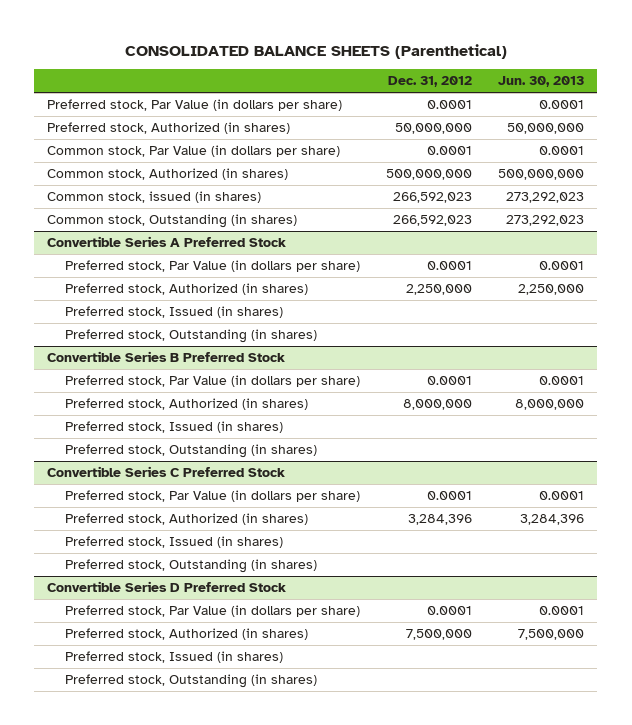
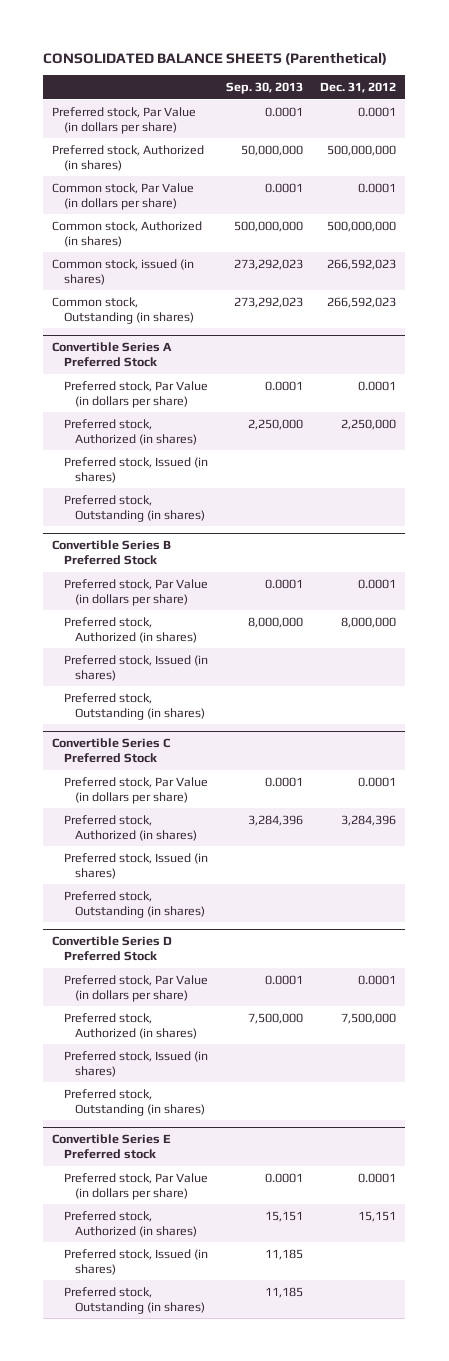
[498,76,585,88] Jun. 30, 2013 -> none
none -> [225,82,303,95] Sep. 30, 2013
[395,123,473,135] 50,000,000 -> [327,144,397,156] 500,000,000
none -> [52,1134,172,1160] Convertible Series E Preferred stock
none -> [63,1172,208,1200] Preferred stock, Par Value (in dollars per share)
none -> [63,1210,198,1237] Preferred stock, Authorized (in shares)
none -> [63,1248,208,1275] Preferred stock, Issued (in shares)
none -> [63,1286,206,1314] Preferred stock, Outstanding (in shares)

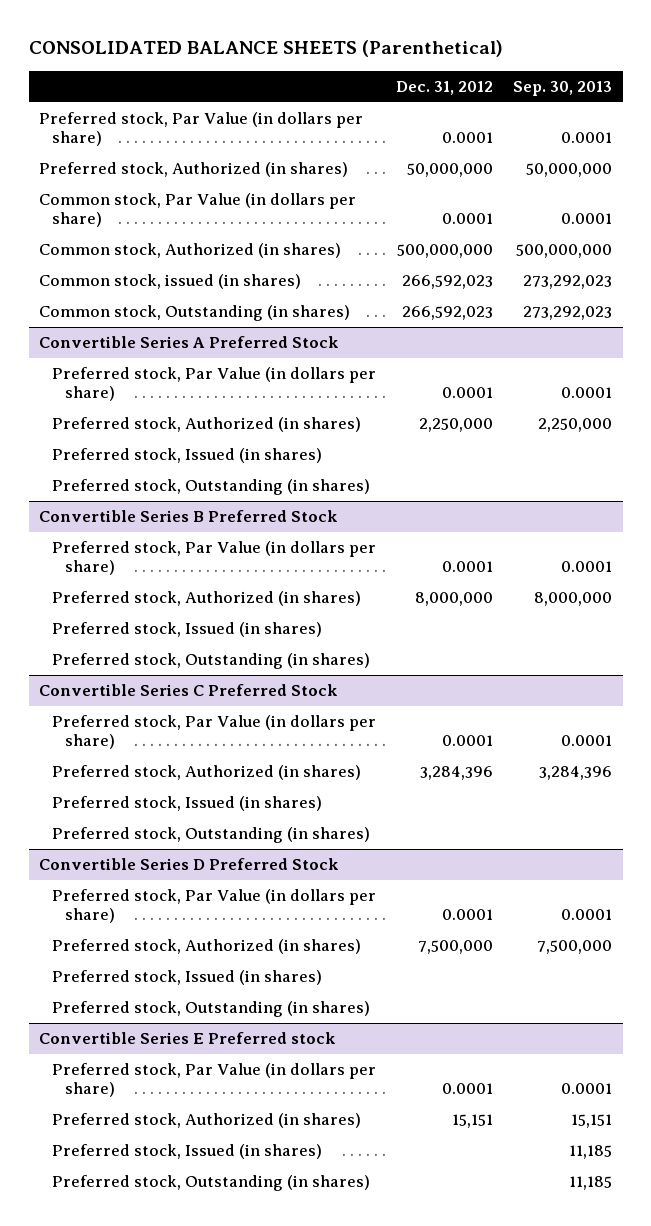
[327,144,397,156] 500,000,000 -> [407,163,494,178] 50,000,000

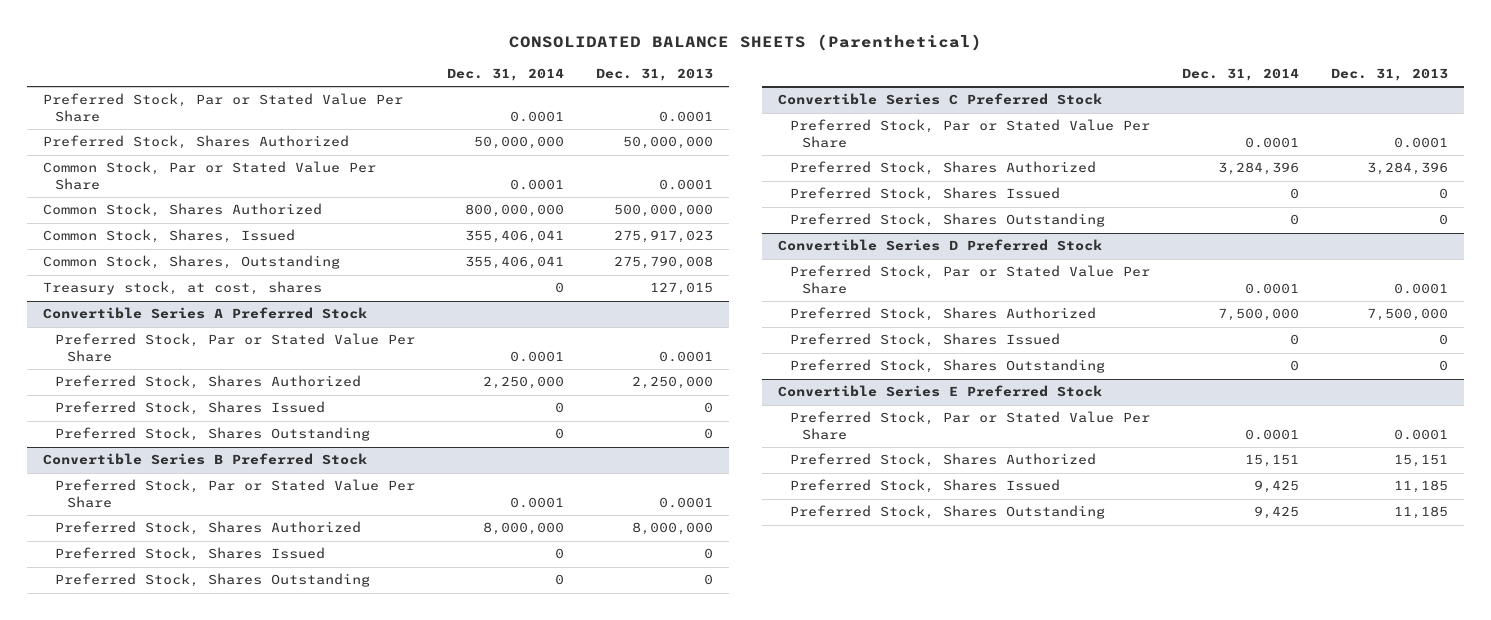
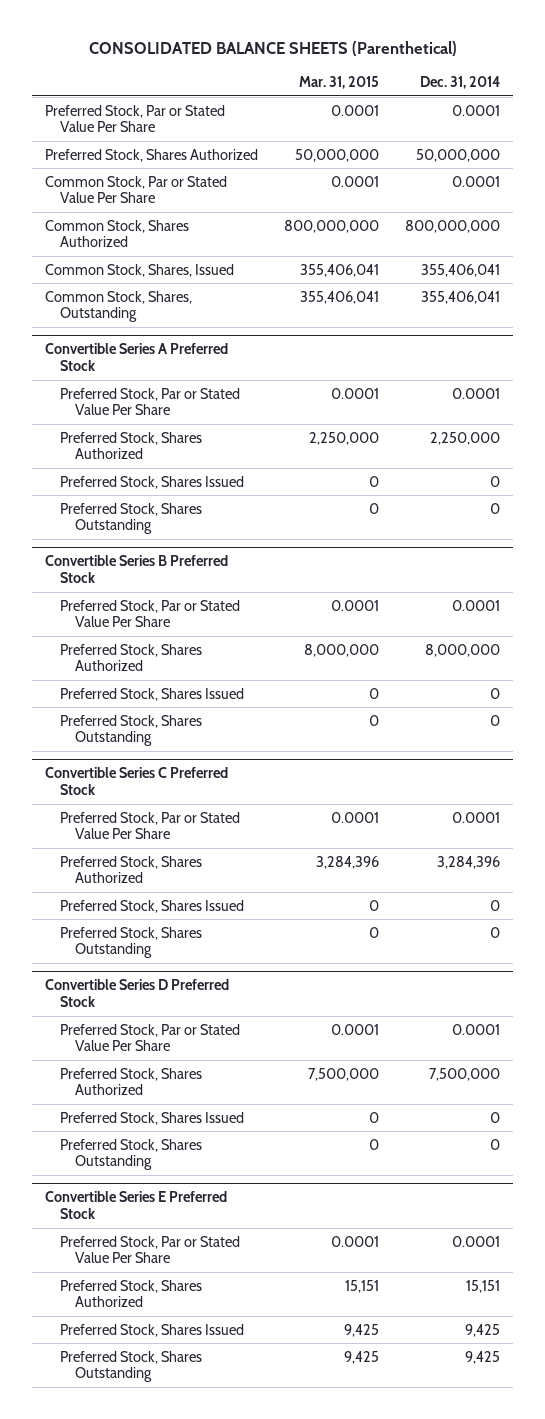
[596,67,714,81] Dec. 31, 2013 -> none
none -> [299,76,380,90] Mar. 31, 2015
[43,281,323,296] Treasury stock, at cost, shares -> none

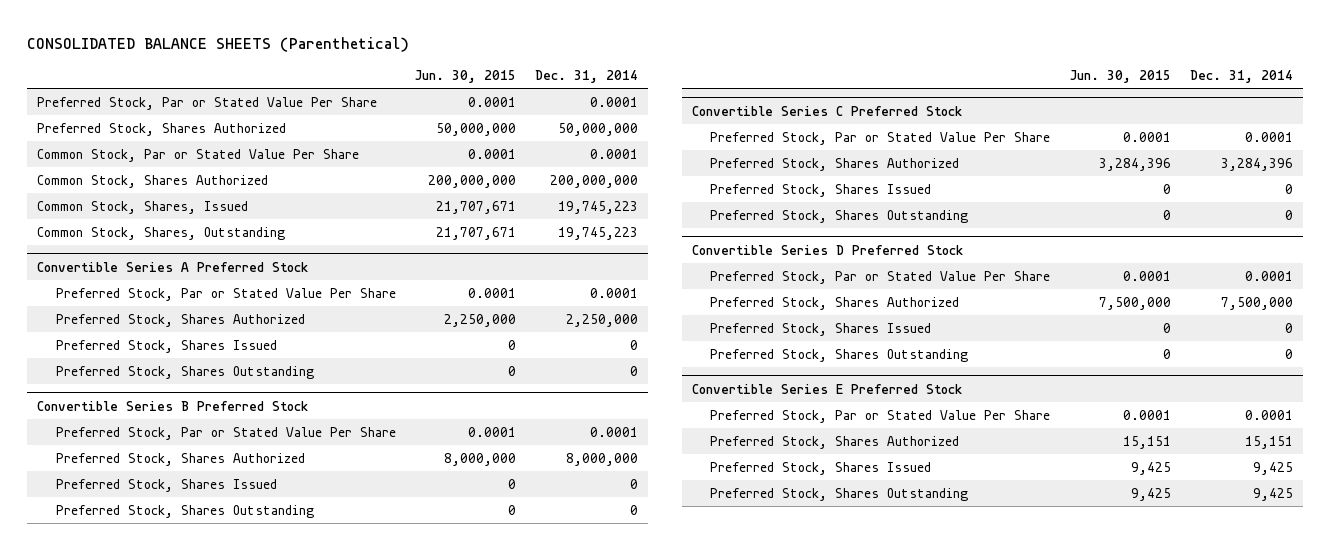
[299,76,380,90] Mar. 31, 2015 -> none
none -> [415,69,517,83] Jun. 30, 2015
[404,219,500,233] 800,000,000 -> [550,174,639,188] 200,000,000
[420,263,500,277] 355,406,041 -> [558,200,639,214] 19,745,223
[420,290,500,304] 355,406,041 -> [558,226,639,240] 19,745,223

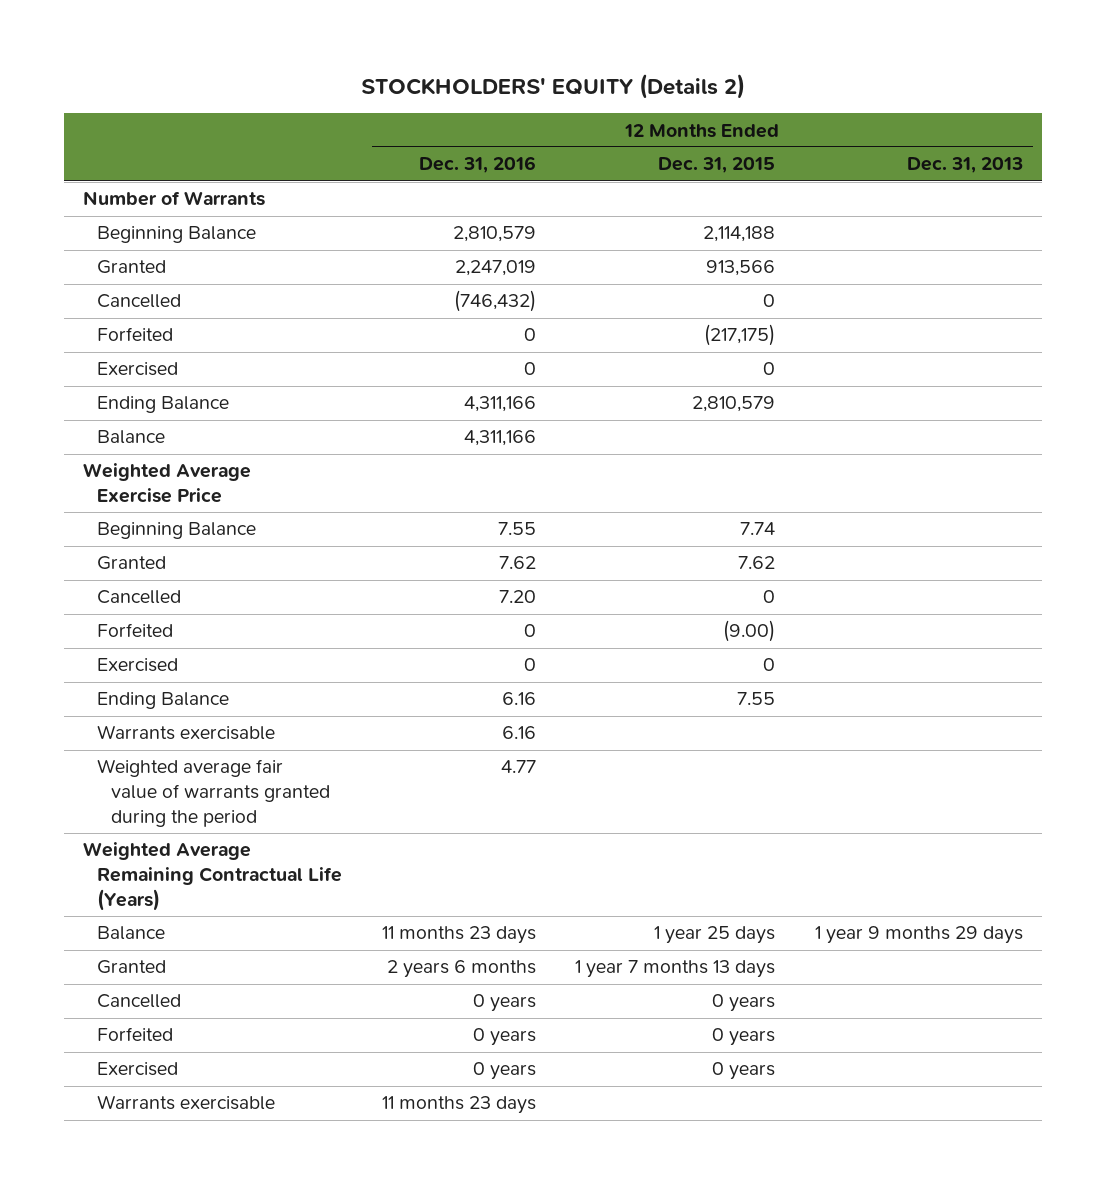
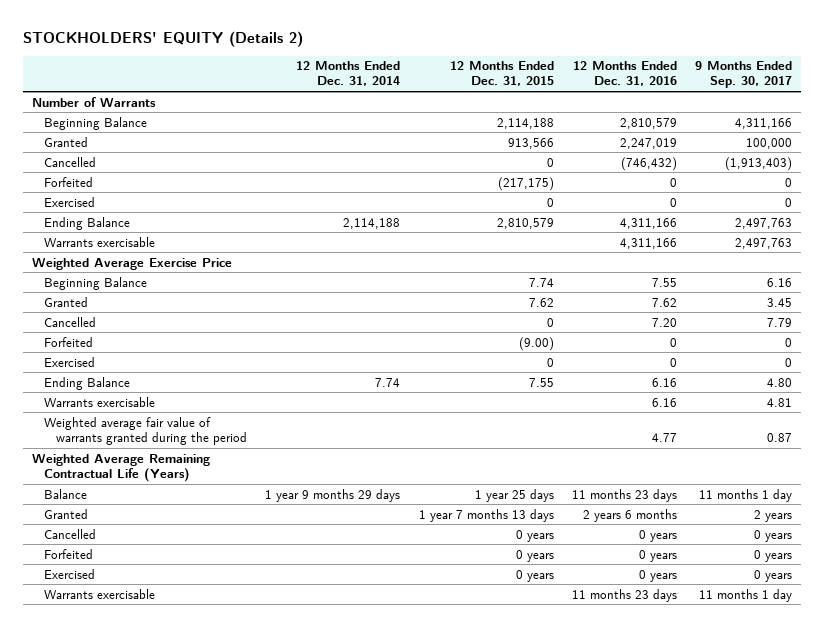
[906,157,1023,174] Dec. 31, 2013 -> none
none -> [296,61,401,87] 12 Months Ended Dec. 31, 2014
none -> [695,61,793,89] 9 Months Ended Sep. 30, 2017
[97,430,166,445] Balance -> [44,236,156,247] Warrants exercisable

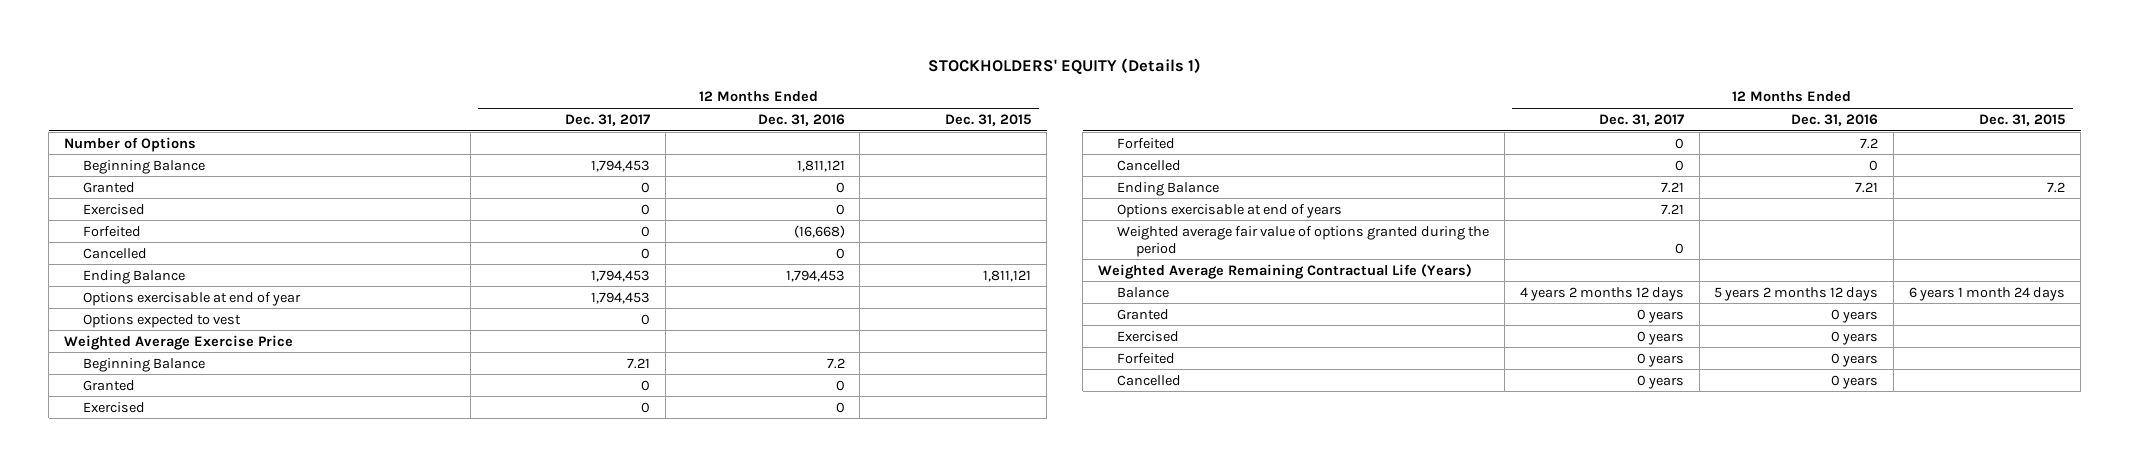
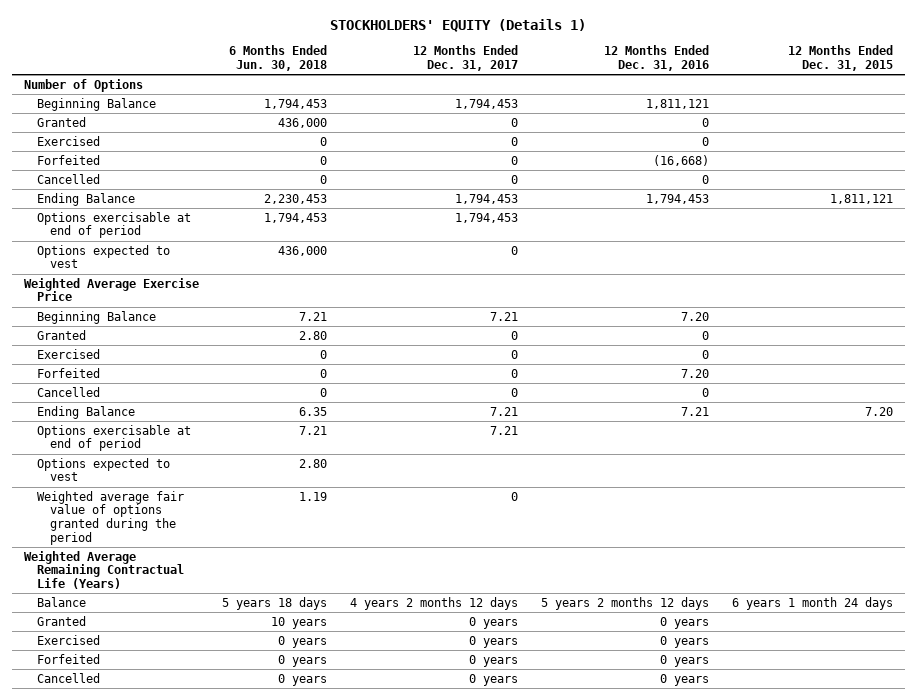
none -> [228,45,327,72] 6 Months Ended Jun. 30, 2018
[83,291,302,306] Options exercisable at end of year -> [36,211,191,239] Options exercisable at end of period
[826,357,845,369] 7.2 -> [681,311,710,321] 7.20
[1860,137,1879,149] 7.2 -> [681,368,710,378] 7.20
[2047,181,2066,193] 7.2 -> [865,406,894,416] 7.20
[1116,203,1342,218] Options exercisable at end of years -> [36,424,191,452] Options exercisable at end of period
none -> [36,457,170,482] Options expected to vest

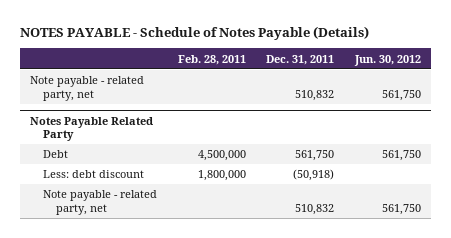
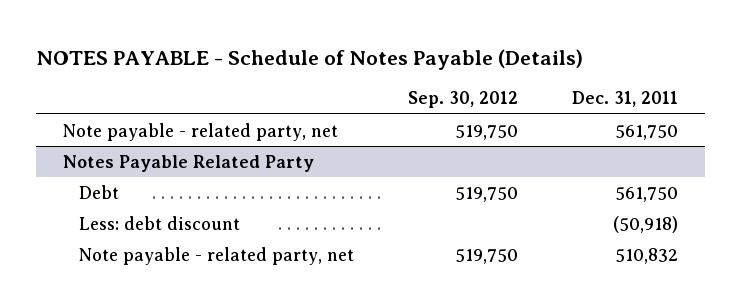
[177,54,246,65] Feb. 28, 2011 -> none
[353,54,421,66] Jun. 30, 2012 -> none
none -> [408,91,519,109] Sep. 30, 2012
[295,89,335,101] 510,832 -> [615,124,679,140] 561,750

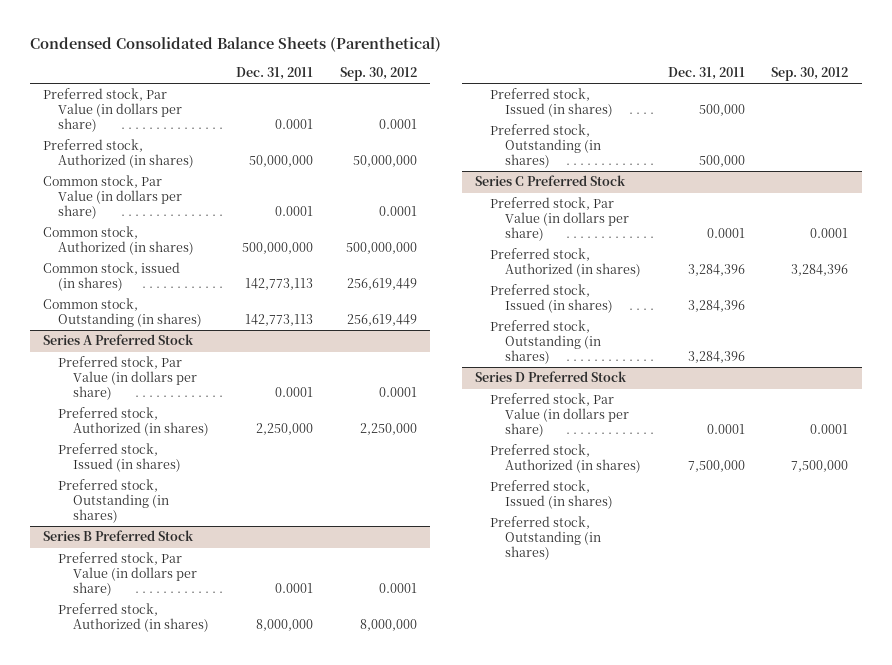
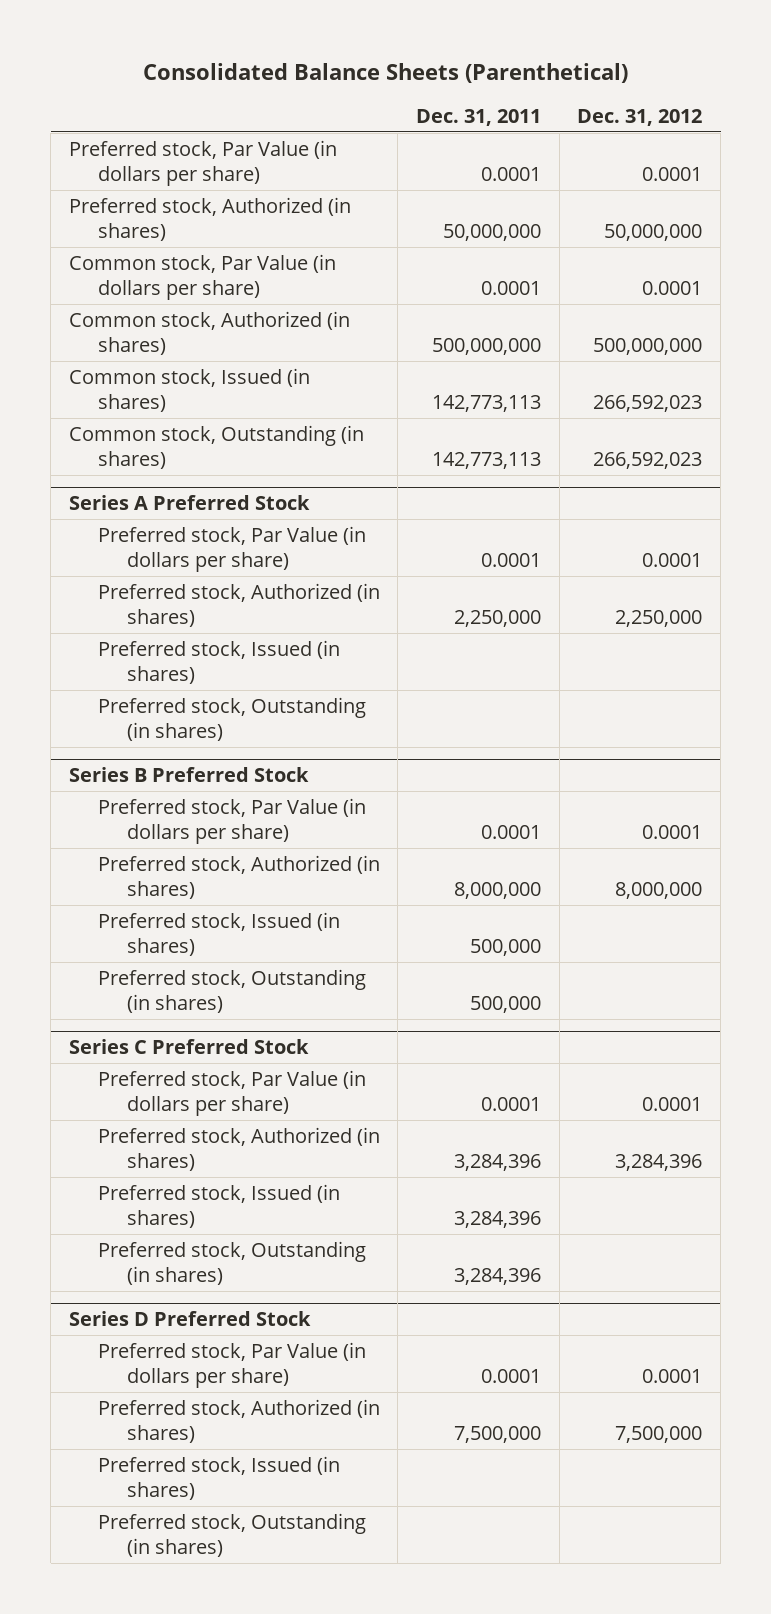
[30,37,442,53] Condensed Consolidated Balance Sheets (Parenthetical) -> [142,63,628,84] Consolidated Balance Sheets (Parenthetical)
[339,67,417,82] Sep. 30, 2012 -> none
none -> [577,108,703,126] Dec. 31, 2012
[43,262,181,292] Common stock, issued (in shares) -> [68,367,310,412] Common stock, Issued (in shares)

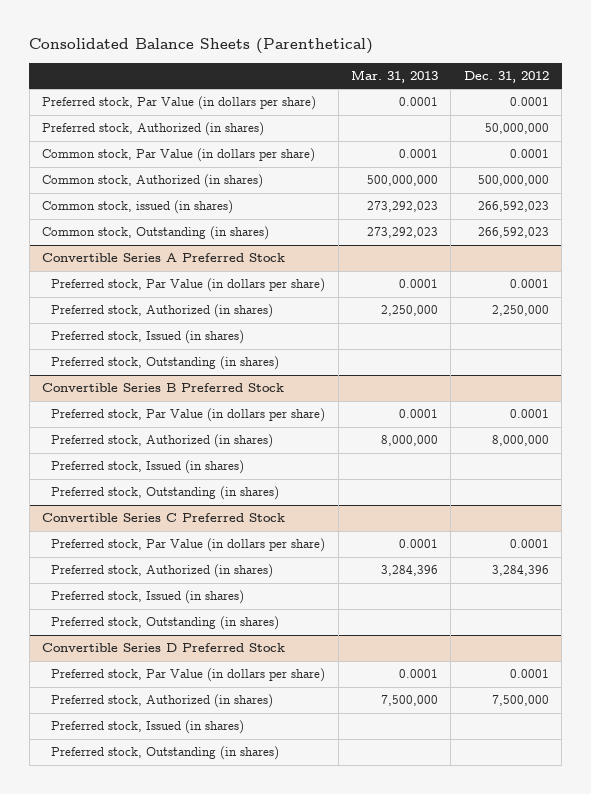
[416,108,542,126] Dec. 31, 2011 -> none
none -> [350,69,438,83] Mar. 31, 2013
[68,367,310,412] Common stock, Issued (in shares) -> [42,200,234,215] Common stock, issued (in shares)
[68,495,310,511] Series A Preferred Stock -> [42,253,286,263] Convertible Series A Preferred Stock
[68,767,309,783] Series B Preferred Stock -> [42,383,285,393] Convertible Series B Preferred Stock
[68,1039,309,1055] Series C Preferred Stock -> [42,513,286,523] Convertible Series C Preferred Stock
[68,1311,311,1327] Series D Preferred Stock -> [42,643,286,653] Convertible Series D Preferred Stock

